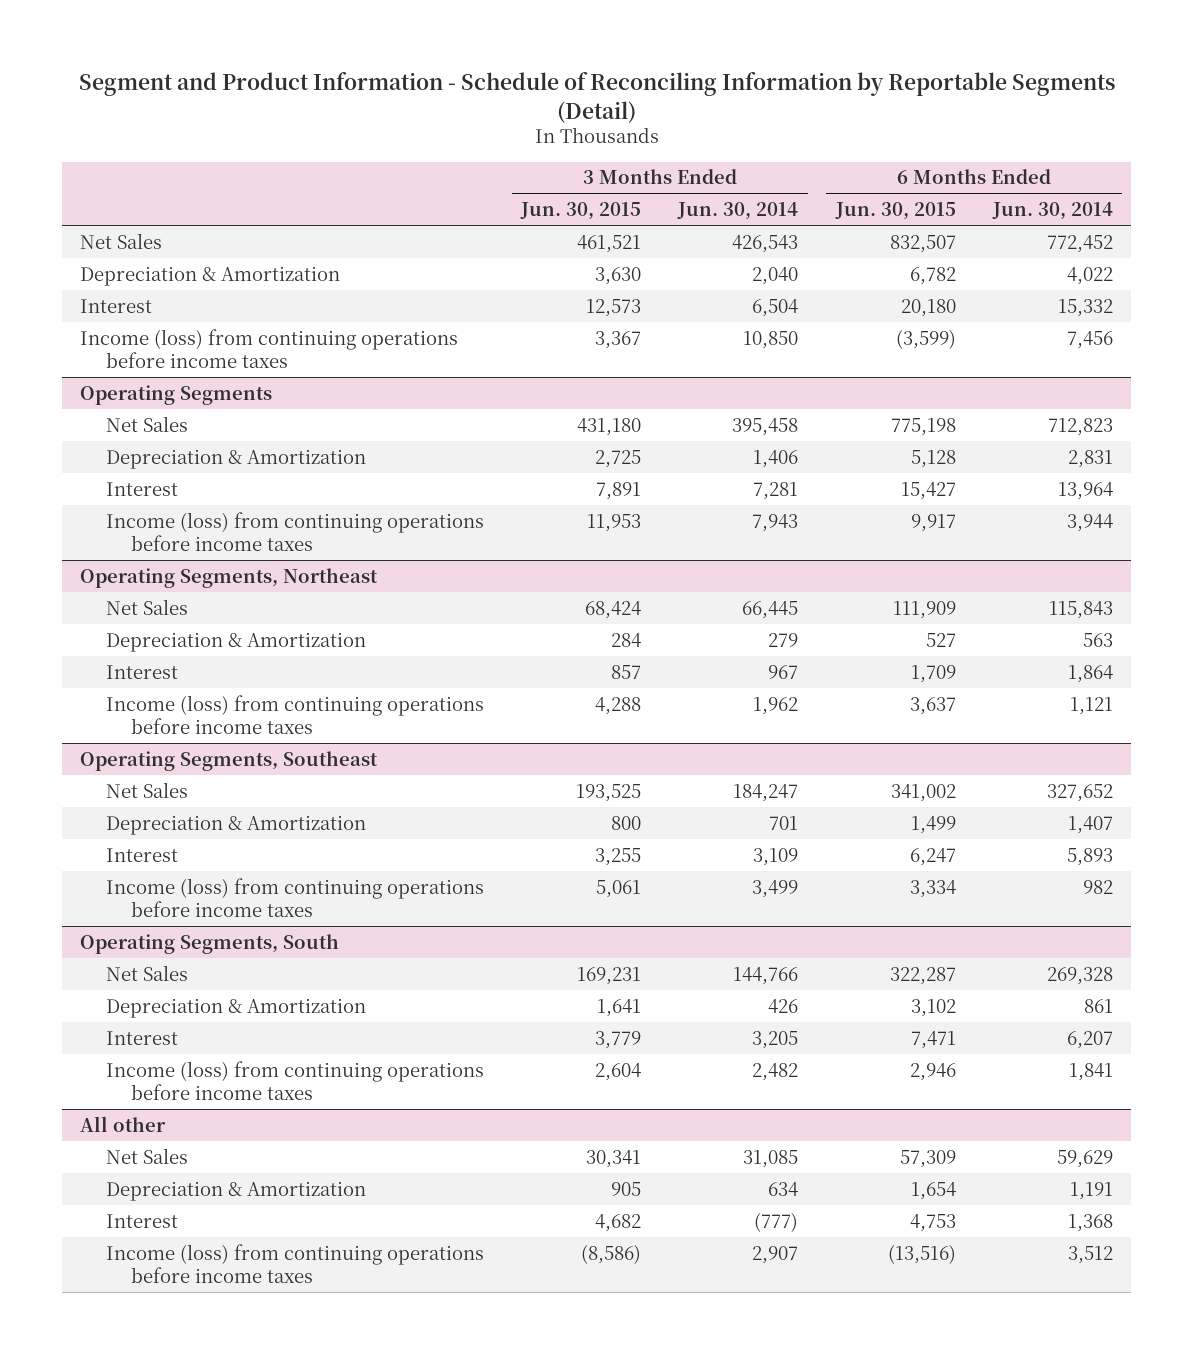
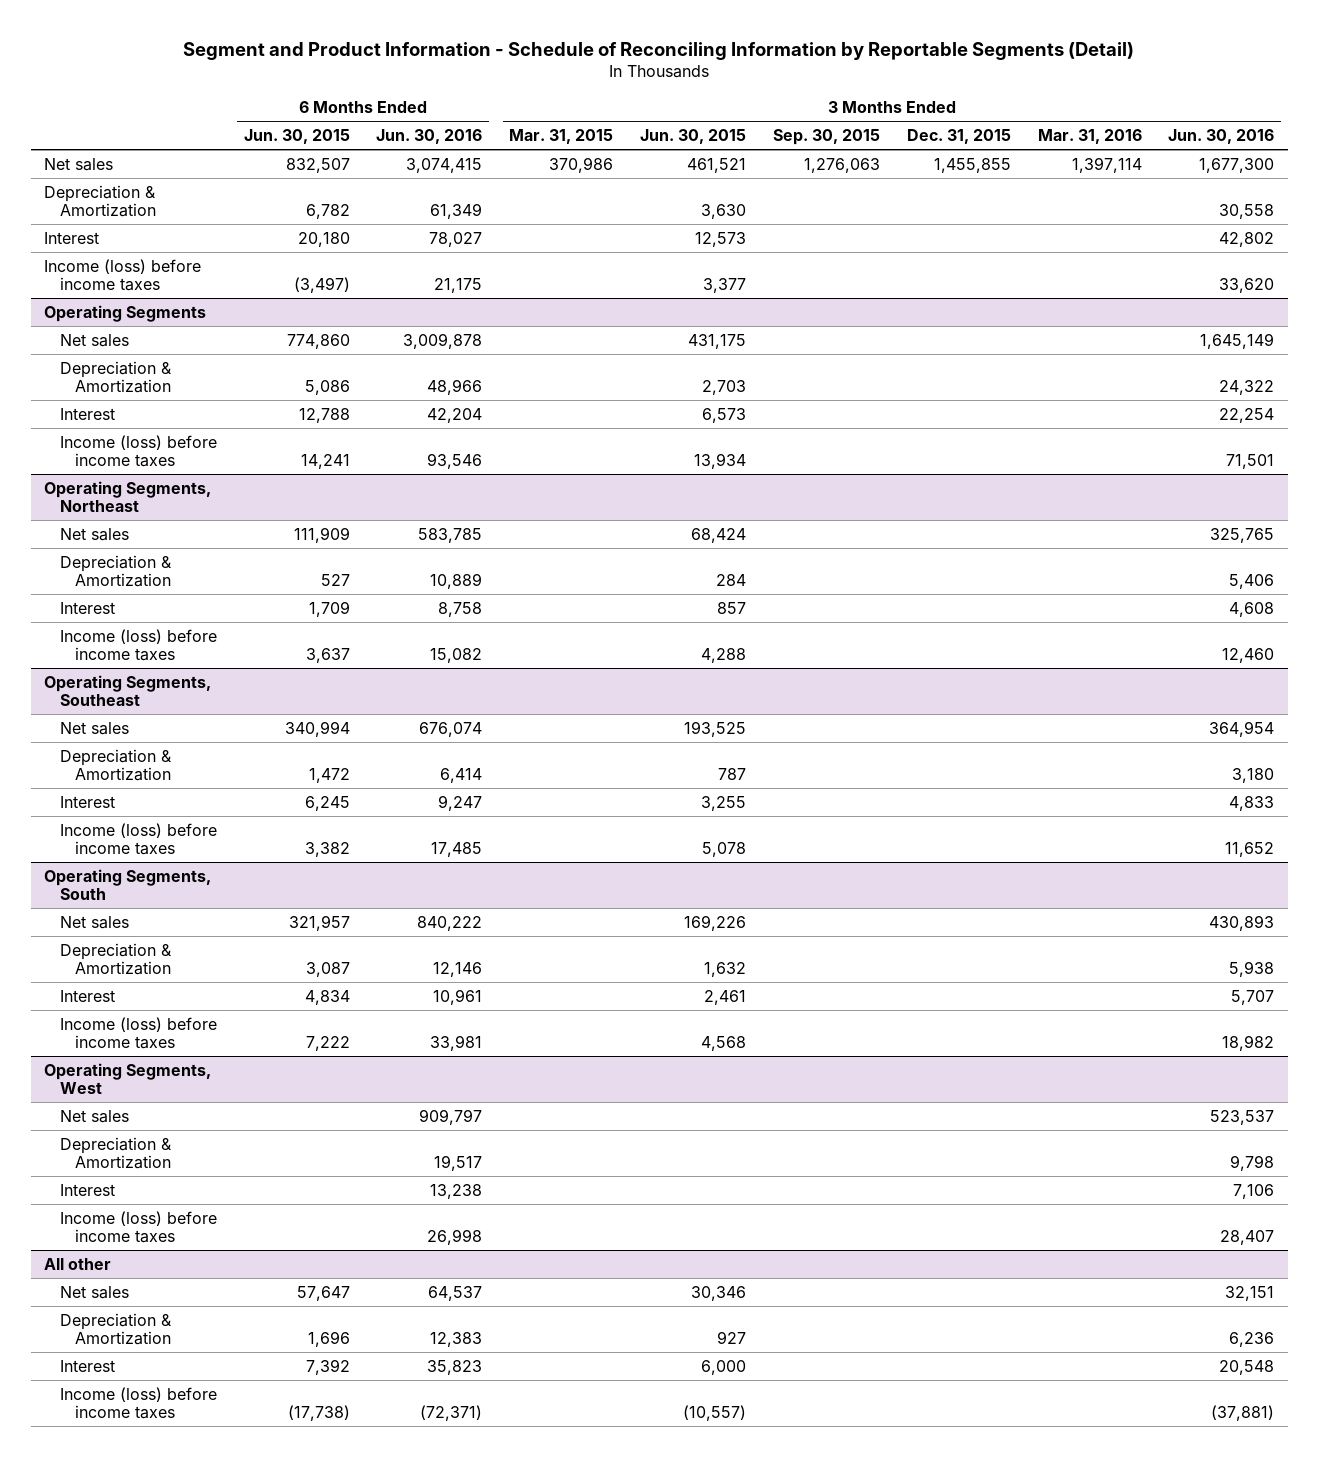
[677,202,799,221] Jun. 30, 2014 -> none
[991,202,1113,221] Jun. 30, 2014 -> none
none -> [376,129,483,145] Jun. 30, 2016
none -> [509,129,614,145] Mar. 31, 2015
none -> [772,129,880,146] Sep. 30, 2015
none -> [906,129,1011,145] Dec. 31, 2015
none -> [1037,129,1142,145] Mar. 31, 2016
none -> [1168,129,1275,145] Jun. 30, 2016
[80,232,163,249] Net Sales -> [44,157,114,171] Net sales
[80,328,459,368] Income (loss) from continuing operations before income taxes -> [44,258,202,292] Income (loss) before income taxes
[595,330,642,349] 3,367 -> [703,278,747,294] 3,377
[895,328,956,349] (3,599) -> [293,277,350,294] (3,497)
[105,415,188,432] Net Sales -> [59,333,129,347] Net sales
[577,417,642,436] 431,180 -> [688,333,747,349] 431,175
[890,417,956,436] 775,198 -> [286,333,350,349] 774,860
[595,449,642,468] 2,725 -> [702,380,747,396] 2,703
[910,449,956,468] 5,128 -> [304,380,350,396] 5,086
[596,481,642,500] 7,891 -> [702,407,747,423] 6,573
[900,481,956,500] 15,427 -> [298,407,350,423] 12,788
[105,511,484,551] Income (loss) from continuing operations before income taxes -> [59,434,217,468] Income (loss) before income taxes
[587,513,642,532] 11,953 -> [694,453,747,470] 13,934
[910,513,956,532] 9,917 -> [300,454,350,470] 14,241
[105,598,188,615] Net Sales -> [59,527,129,541] Net sales
[105,694,484,734] Income (loss) from continuing operations before income taxes -> [59,628,217,662] Income (loss) before income taxes
[105,781,188,798] Net Sales -> [59,721,129,735] Net sales
[890,783,956,802] 341,002 -> [284,720,350,737] 340,994
[611,815,642,830] 800 -> [718,768,747,781] 787
[910,815,956,834] 1,499 -> [308,768,350,784] 1,472
[909,847,956,866] 6,247 -> [304,795,350,811] 6,245
[105,877,484,917] Income (loss) from continuing operations before income taxes -> [59,822,217,856] Income (loss) before income taxes
[596,879,642,898] 5,061 -> [702,842,747,858] 5,078
[909,879,956,898] 3,334 -> [304,842,350,858] 3,382
[105,964,188,981] Net Sales -> [59,915,129,929] Net sales
[577,966,642,985] 169,231 -> [684,914,747,931] 169,226
[889,966,956,985] 322,287 -> [288,914,350,931] 321,957
[597,998,642,1017] 1,641 -> [704,962,747,978] 1,632
[910,998,956,1017] 3,102 -> [305,962,350,978] 3,087
[595,1030,642,1049] 3,779 -> [704,989,747,1005] 2,461
[910,1030,956,1049] 7,471 -> [304,989,350,1005] 4,834
[105,1060,484,1100] Income (loss) from continuing operations before income taxes -> [59,1016,217,1050] Income (loss) before income taxes
[595,1062,642,1081] 2,604 -> [701,1036,747,1052] 4,568
[909,1062,956,1081] 2,946 -> [305,1036,350,1052] 7,222
none -> [44,1062,212,1095] Operating Segments, West
none -> [59,1109,129,1123] Net sales
none -> [59,1136,172,1170] Depreciation & Amortization
none -> [59,1183,115,1196] Interest
none -> [59,1210,217,1244] Income (loss) before income taxes
[105,1147,188,1164] Net Sales -> [59,1285,129,1299] Net sales
[586,1149,642,1168] 30,341 -> [691,1285,747,1301] 30,346
[899,1149,956,1168] 57,309 -> [296,1285,350,1301] 57,647
[611,1181,642,1196] 905 -> [717,1331,747,1345] 927
[910,1181,956,1200] 1,654 -> [307,1331,350,1348] 1,696
[595,1213,642,1232] 4,682 -> [701,1359,747,1375] 6,000
[909,1213,956,1232] 4,753 -> [305,1358,350,1375] 7,392
[105,1243,484,1283] Income (loss) from continuing operations before income taxes -> [59,1386,217,1420] Income (loss) before income taxes
[581,1243,642,1264] (8,586) -> [683,1405,747,1422] (10,557)
[887,1243,956,1264] (13,516) -> [287,1405,350,1422] (17,738)

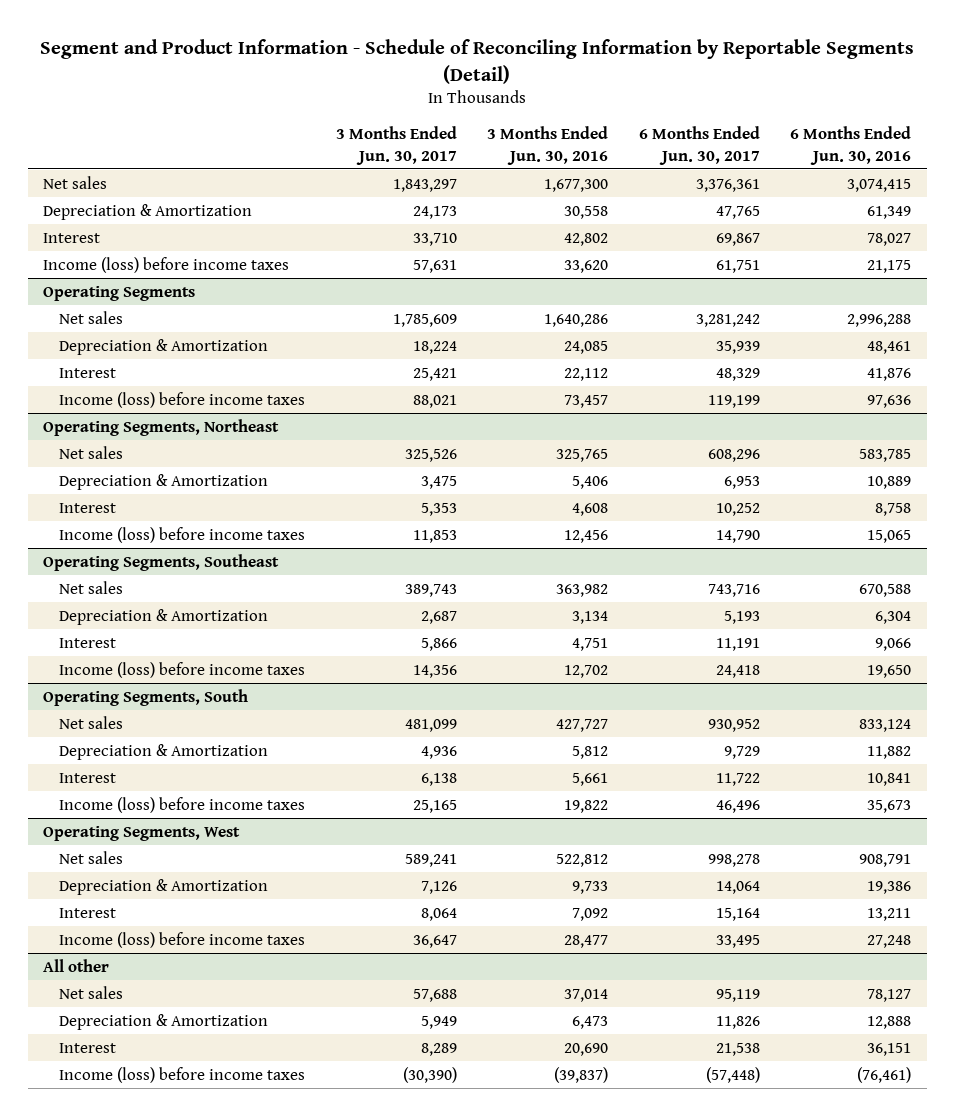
[243,129,350,145] Jun. 30, 2015 -> none
[509,129,614,145] Mar. 31, 2015 -> none
[640,129,747,145] Jun. 30, 2015 -> none
[772,129,880,146] Sep. 30, 2015 -> none
[906,129,1011,145] Dec. 31, 2015 -> none
[1037,129,1142,145] Mar. 31, 2016 -> none
none -> [335,125,457,165] 3 Months Ended Jun. 30, 2017
none -> [638,125,760,165] 6 Months Ended Jun. 30, 2017
[403,332,483,349] 3,009,878 -> [847,313,912,327] 2,996,288
[1200,332,1275,349] 1,645,149 -> [544,313,609,327] 1,640,286
[427,379,483,396] 48,966 -> [867,340,912,354] 48,461
[1219,380,1275,396] 24,322 -> [564,340,609,354] 24,085
[427,407,483,423] 42,204 -> [867,367,912,381] 41,876
[1219,407,1275,423] 22,254 -> [564,367,609,381] 22,112
[427,453,483,470] 93,546 -> [867,394,912,408] 97,636
[1226,454,1275,470] 71,501 -> [564,394,609,408] 73,457
[430,648,483,664] 15,082 -> [867,529,912,543] 15,065
[1222,648,1275,664] 12,460 -> [564,529,609,543] 12,456
[419,721,483,737] 676,074 -> [859,583,912,597] 670,588
[1209,720,1275,737] 364,954 -> [556,583,609,597] 363,982
[440,768,483,784] 6,414 -> [875,610,912,624] 6,304
[1232,768,1275,784] 3,180 -> [572,610,609,624] 3,134
[438,794,483,811] 9,247 -> [875,637,912,651] 9,066
[1229,795,1275,811] 4,833 -> [572,637,609,651] 4,751
[431,842,483,858] 17,485 -> [867,664,912,678] 19,650
[1225,842,1275,858] 11,652 -> [564,664,609,678] 12,702
[417,915,483,931] 840,222 -> [859,718,912,732] 833,124
[1209,914,1275,931] 430,893 -> [556,718,609,732] 427,727
[433,962,483,978] 12,146 -> [867,745,912,759] 11,882
[1229,961,1275,978] 5,938 -> [572,745,609,759] 5,812
[433,988,483,1005] 10,961 -> [867,772,912,786] 10,841
[1231,989,1275,1005] 5,707 -> [572,772,609,786] 5,661
[430,1035,483,1052] 33,981 -> [867,799,912,813] 35,673
[1222,1035,1275,1052] 18,982 -> [564,799,609,813] 19,822
[419,1108,483,1125] 909,797 -> [859,853,912,867] 908,791
[1210,1109,1275,1125] 523,537 -> [556,853,609,867] 522,812
[434,1155,483,1172] 19,517 -> [867,880,912,894] 19,386
[1230,1155,1275,1172] 9,798 -> [572,880,609,894] 9,733
[430,1183,483,1199] 13,238 -> [867,907,912,921] 13,211
[1233,1183,1275,1199] 7,106 -> [572,907,609,921] 7,092
[427,1229,483,1246] 26,998 -> [867,934,912,948] 27,248
[1220,1230,1275,1246] 28,407 -> [564,934,609,948] 28,477
[428,1285,483,1301] 64,537 -> [867,988,912,1002] 78,127
[1225,1285,1275,1301] 32,151 -> [564,988,609,1002] 37,014
[430,1332,483,1348] 12,383 -> [867,1015,912,1029] 12,888
[1229,1332,1275,1348] 6,236 -> [572,1015,609,1029] 6,473
[427,1359,483,1375] 35,823 -> [867,1042,912,1056] 36,151
[1219,1359,1275,1375] 20,548 -> [564,1042,609,1056] 20,690
[420,1405,483,1422] (72,371) -> [857,1066,912,1083] (76,461)
[1211,1405,1275,1422] (37,881) -> [554,1066,609,1083] (39,837)

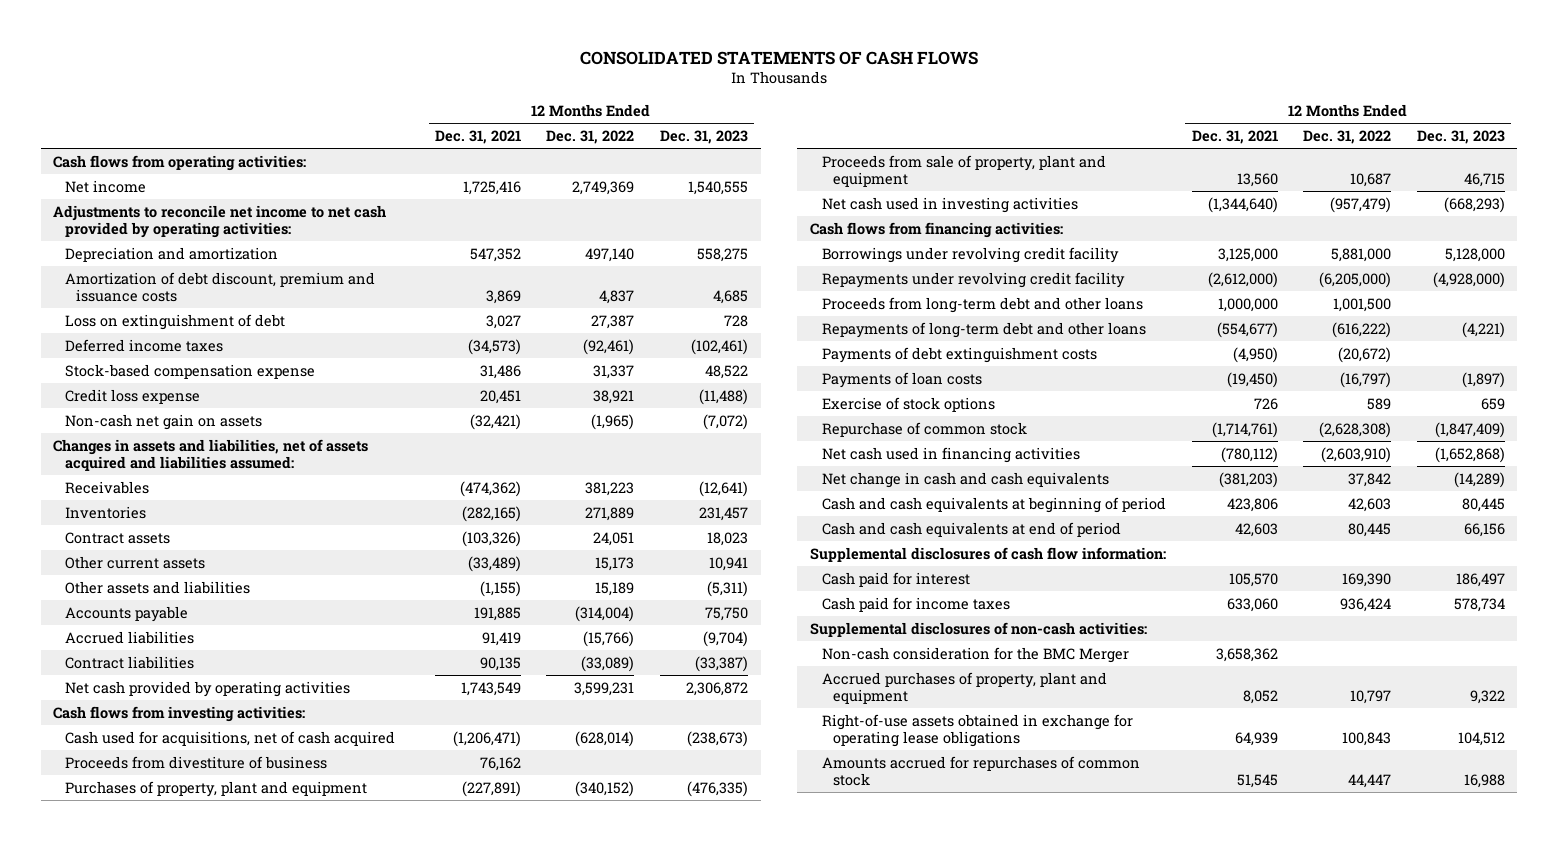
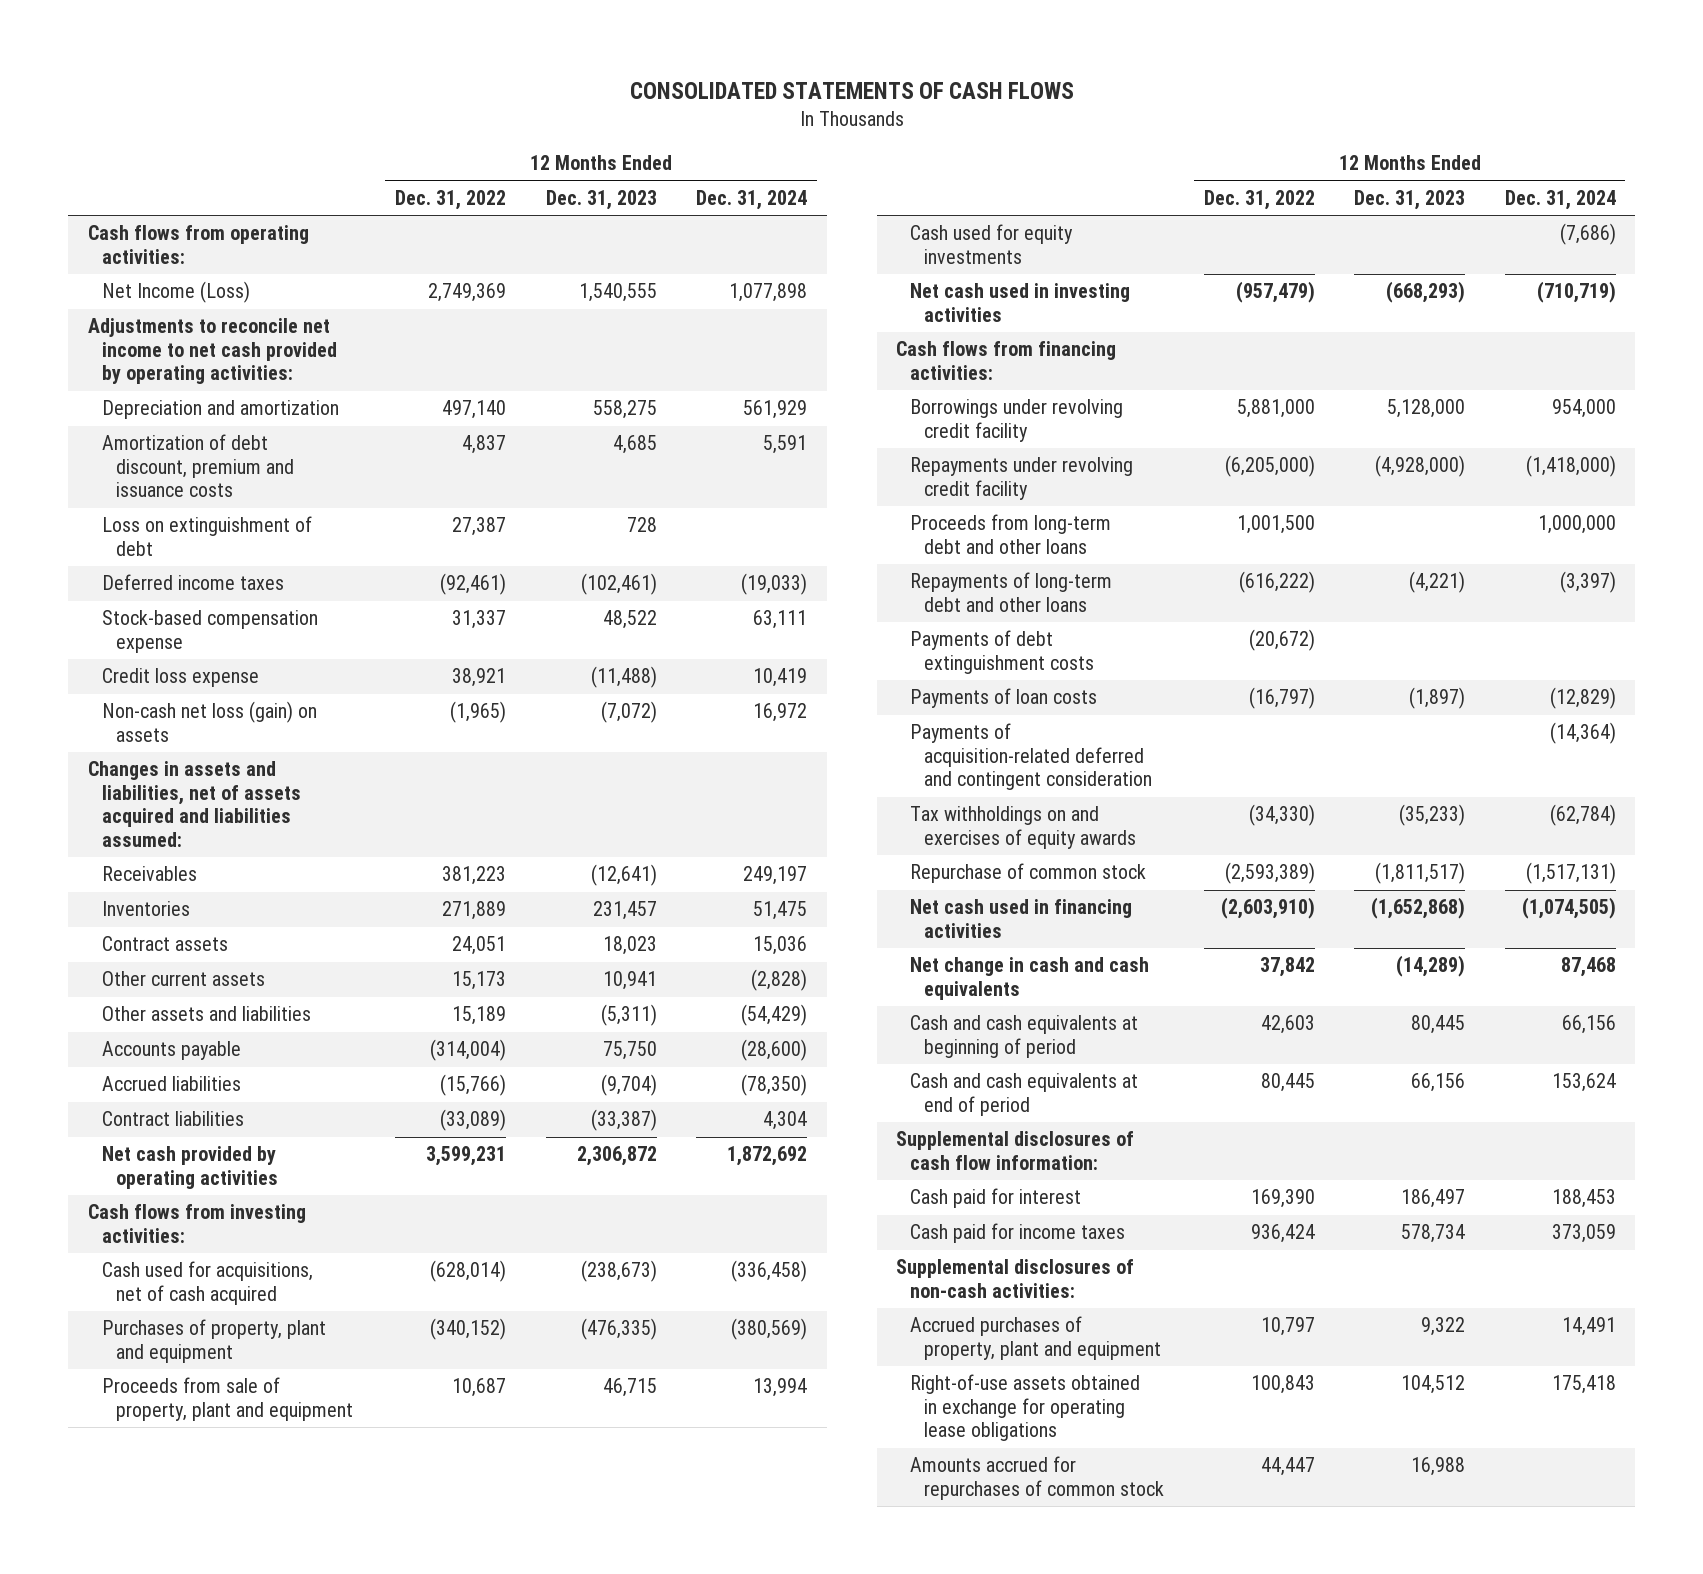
[434,129,521,144] Dec. 31, 2021 -> none
none -> [696,190,808,211] Dec. 31, 2024
[64,179,146,193] Net income -> [101,281,250,304] Net Income (Loss)
[64,413,262,430] Non-cash net gain on assets -> [101,701,317,742] Non-cash net loss (gain) on assets
[64,755,327,769] Proceeds from divestiture of business -> none
none -> [910,224,1074,264] Cash used for equity investments
[821,396,995,412] Exercise of stock options -> none
none -> [910,723,1153,791] Payments of acquisition-related deferred and contingent consideration
none -> [910,806,1137,849] Tax withholdings on and exercises of equity awards
[1319,421,1392,438] (2,628,308) -> [1224,862,1315,885] (2,593,389)
[1434,421,1505,438] (1,847,409) -> [1375,862,1466,885] (1,811,517)
[821,646,1129,663] Non-cash consideration for the BMC Merger -> none

